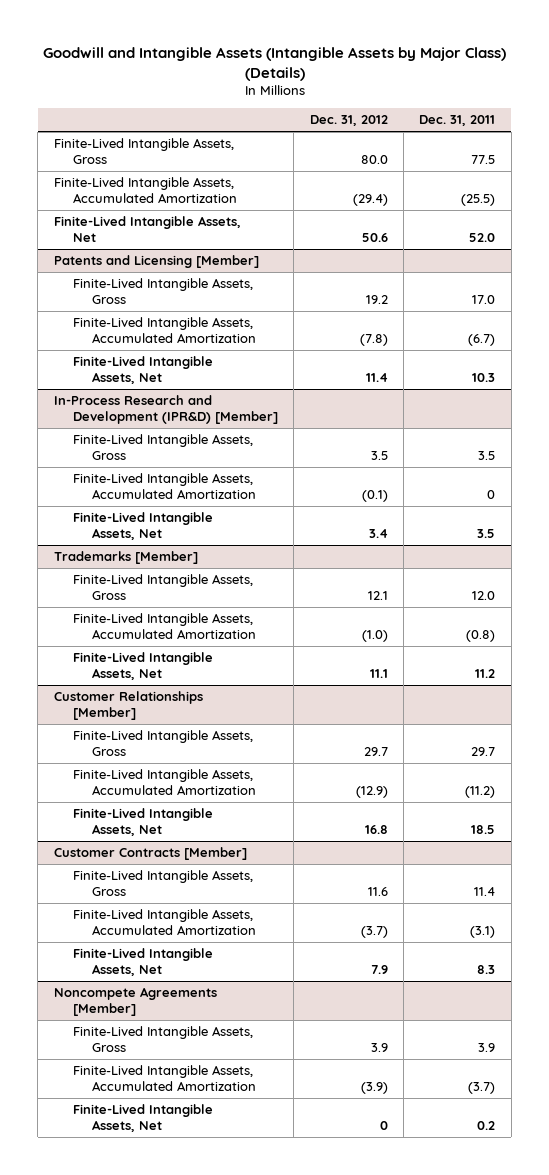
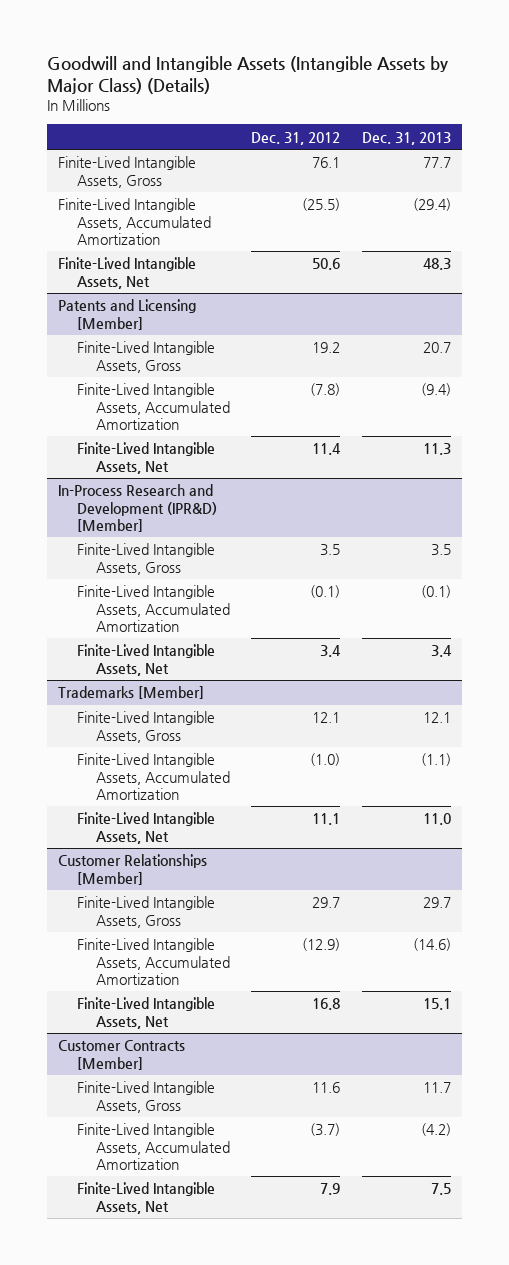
[419,115,496,127] Dec. 31, 2011 -> none
none -> [362,131,452,145] Dec. 31, 2013
[360,155,388,165] 80.0 -> [312,157,341,169] 76.1
[352,194,388,207] (29.4) -> [302,198,341,212] (25.5)
[53,987,217,1017] Noncompete Agreements [Member] -> none
[72,1026,253,1053] Finite-Lived Intangible Assets, Gross -> none
[72,1065,256,1092] Finite-Lived Intangible Assets, Accumulated Amortization -> none
[72,1104,213,1133] Finite-Lived Intangible Assets, Net -> none

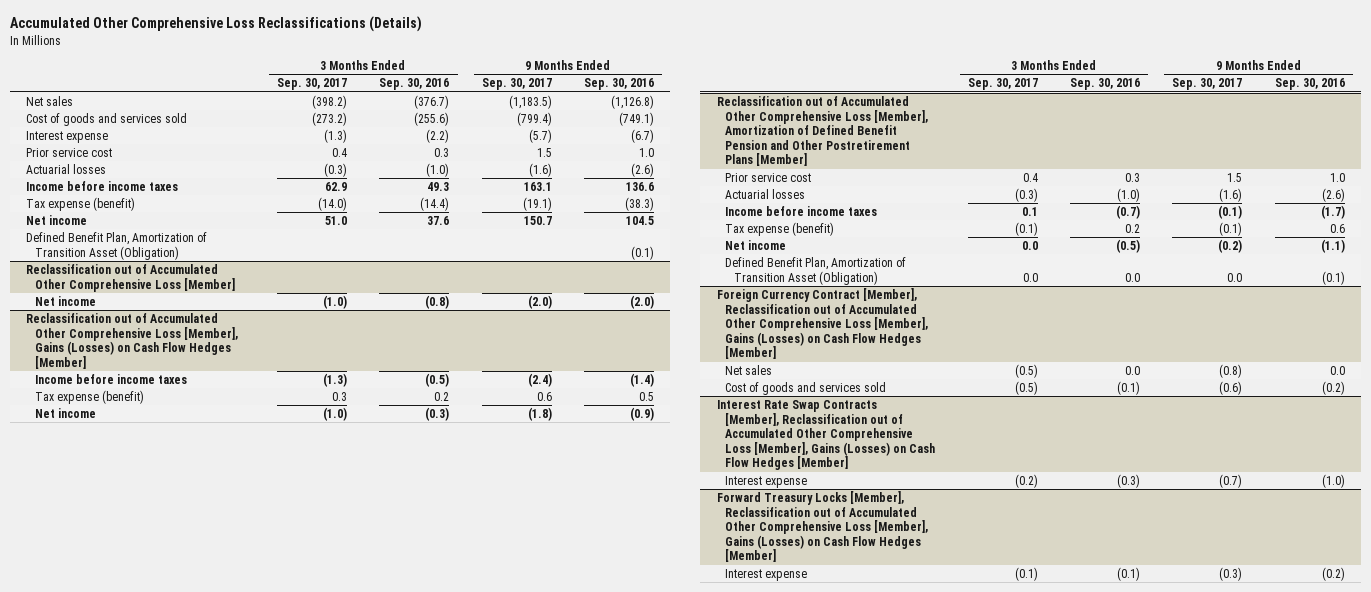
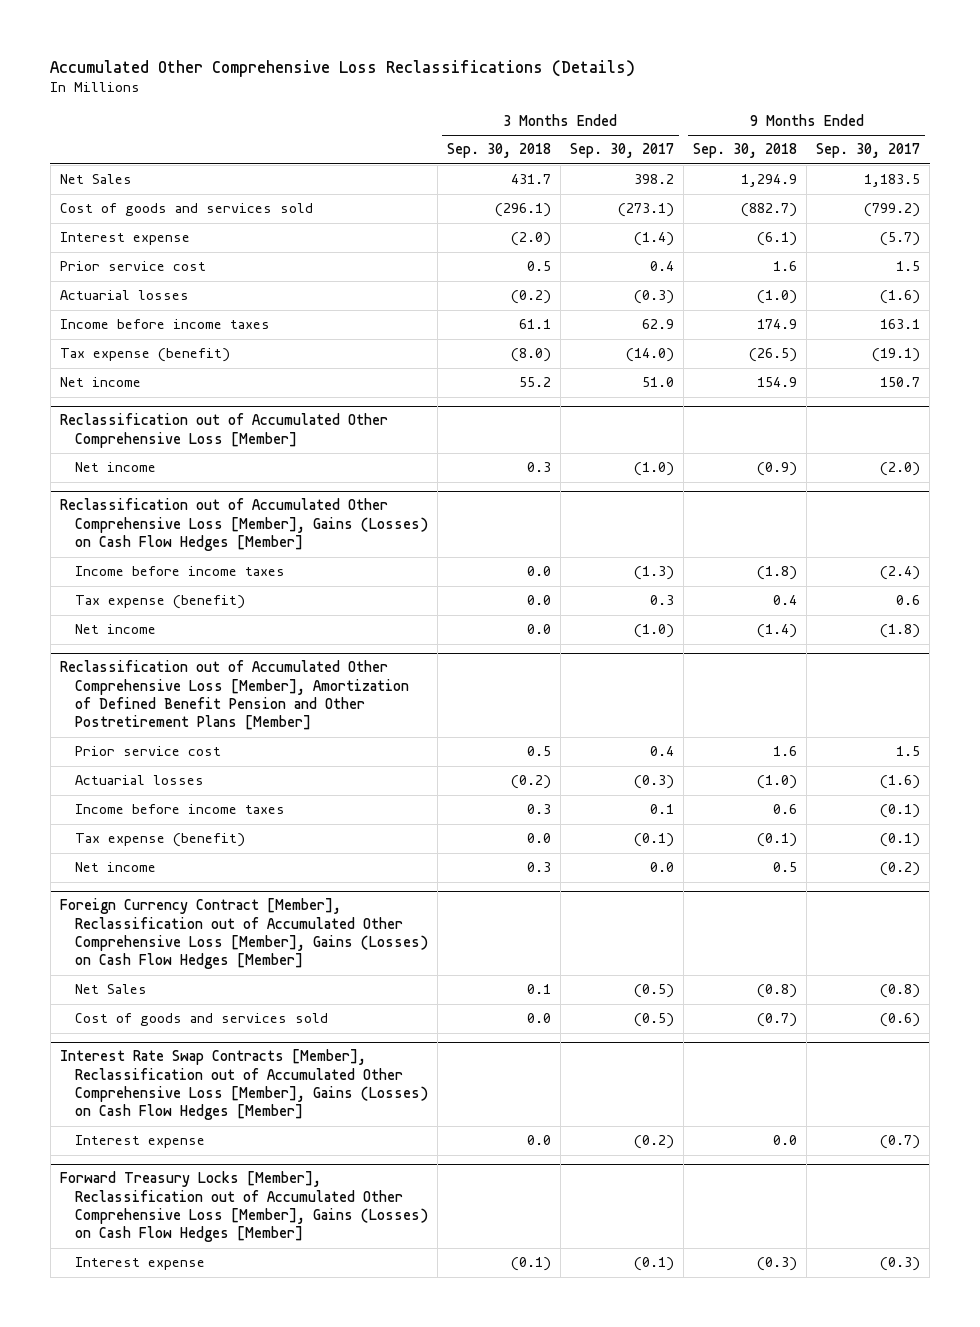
[379,78,450,91] Sep. 30, 2016 -> none
[584,78,655,91] Sep. 30, 2016 -> none
none -> [446,143,551,159] Sep. 30, 2018
none -> [692,143,797,159] Sep. 30, 2018
[25,95,73,106] Net sales -> [59,174,132,185] Net Sales
[312,94,348,109] (398.2) -> [633,174,674,185] 398.2
[508,94,552,109] (1,183.5) -> [864,174,921,188] 1,183.5
[312,111,348,126] (273.2) -> [617,203,674,218] (273.1)
[516,111,552,126] (799.4) -> [864,203,921,218] (799.2)
[324,128,348,143] (1.3) -> [633,232,674,247] (1.4)
[25,231,207,260] Defined Benefit Plan, Amortization of Transition Asset (Obligation) -> none
[725,256,907,285] Defined Benefit Plan, Amortization of Transition Asset (Obligation) -> none
[725,364,773,375] Net sales -> [74,984,147,995] Net Sales

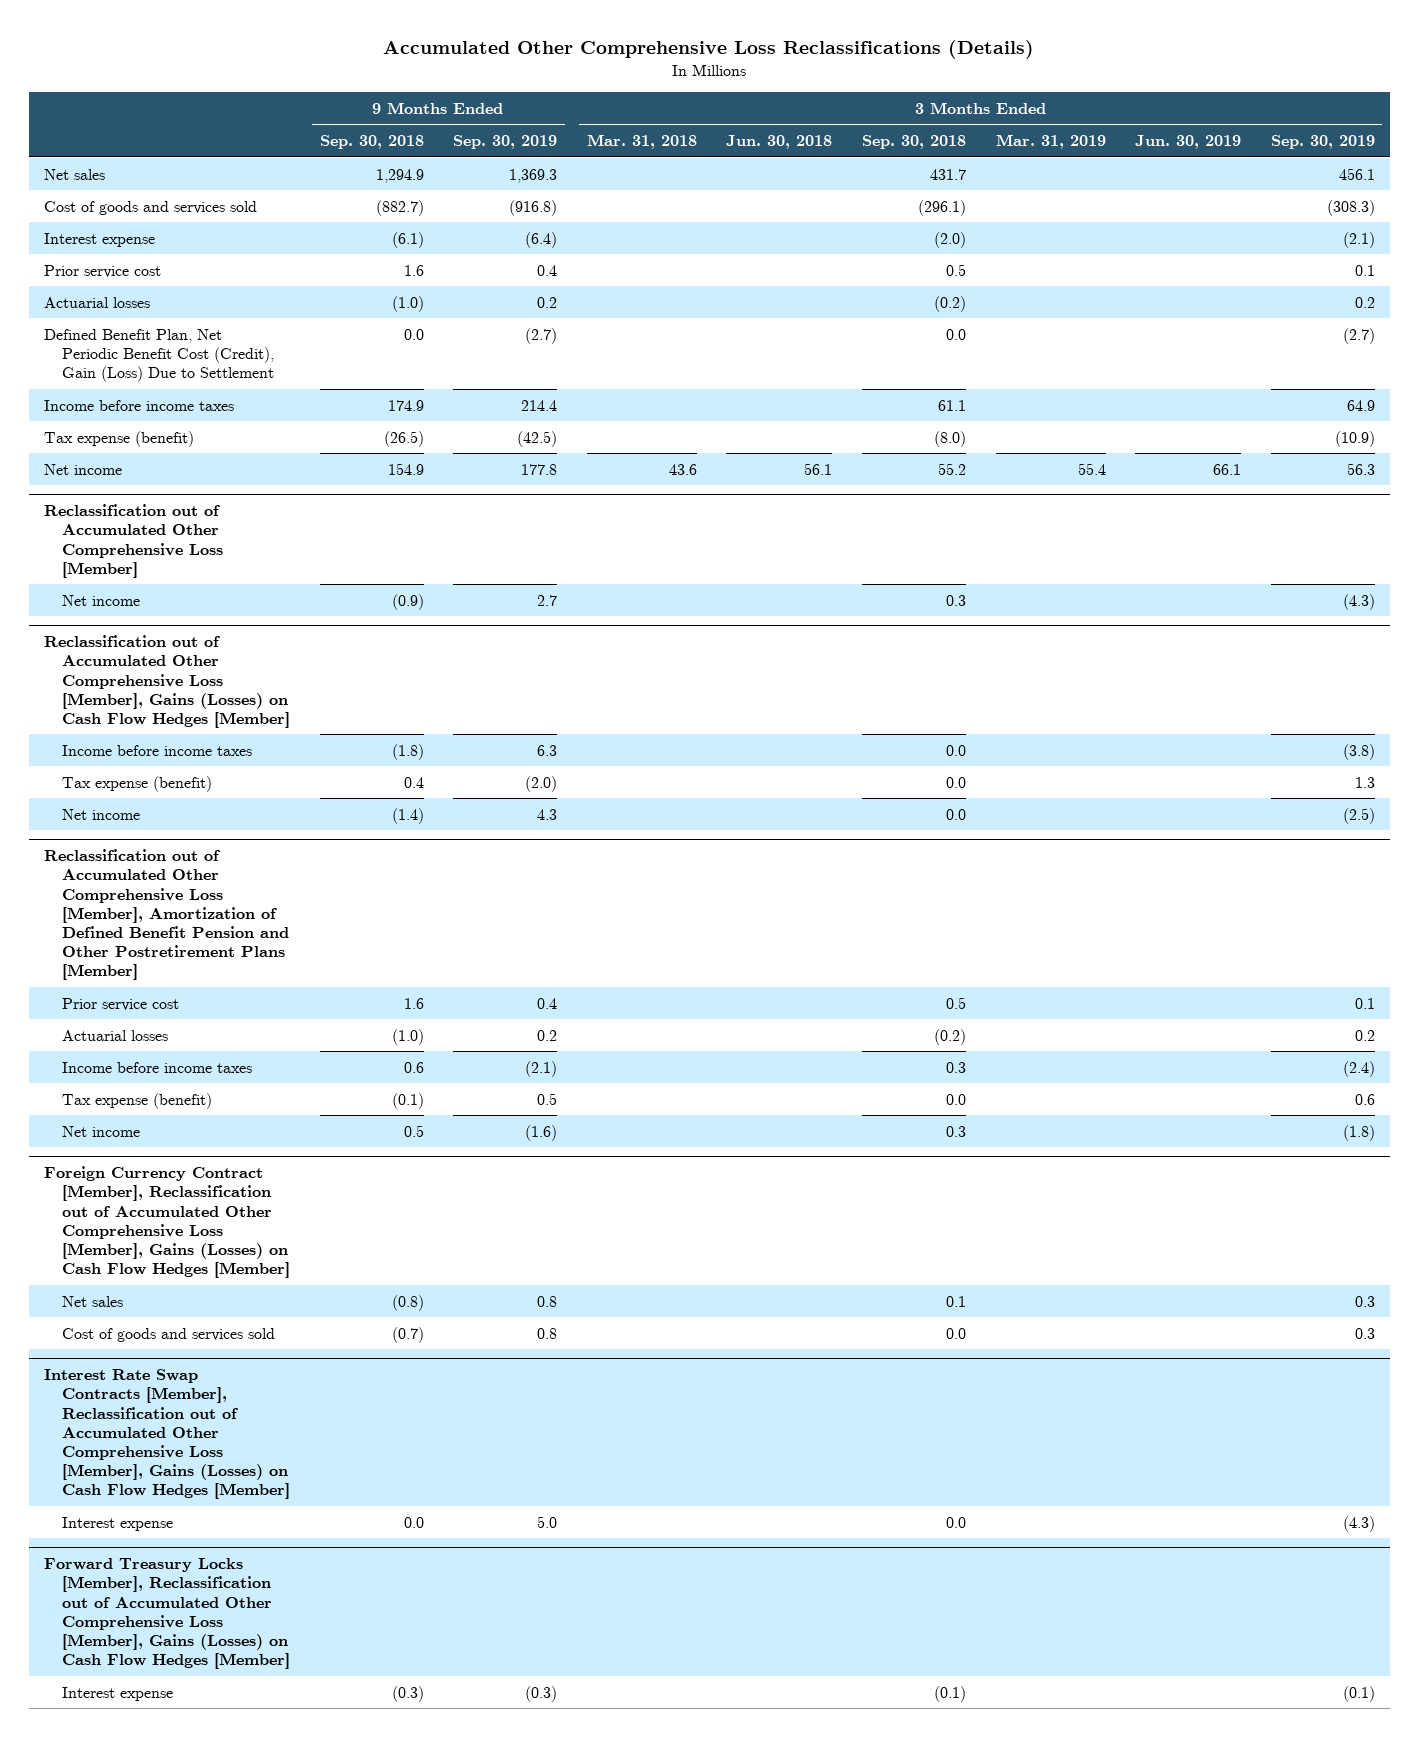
[569,143,674,159] Sep. 30, 2017 -> none
[816,143,921,159] Sep. 30, 2017 -> none
none -> [453,135,558,150] Sep. 30, 2019
none -> [586,134,697,150] Mar. 31, 2018
none -> [726,135,833,150] Jun. 30, 2018
none -> [995,134,1106,150] Mar. 31, 2019
none -> [1135,135,1242,150] Jun. 30, 2019
none -> [1270,135,1375,150] Sep. 30, 2019
[59,174,132,185] Net Sales -> [43,168,105,180] Net sales
none -> [43,328,275,383] Defined Benefit Plan, Net Periodic Benefit Cost (Credit), Gain (Loss) Due to Settlement
[74,984,147,995] Net Sales -> [62,1295,124,1307] Net sales

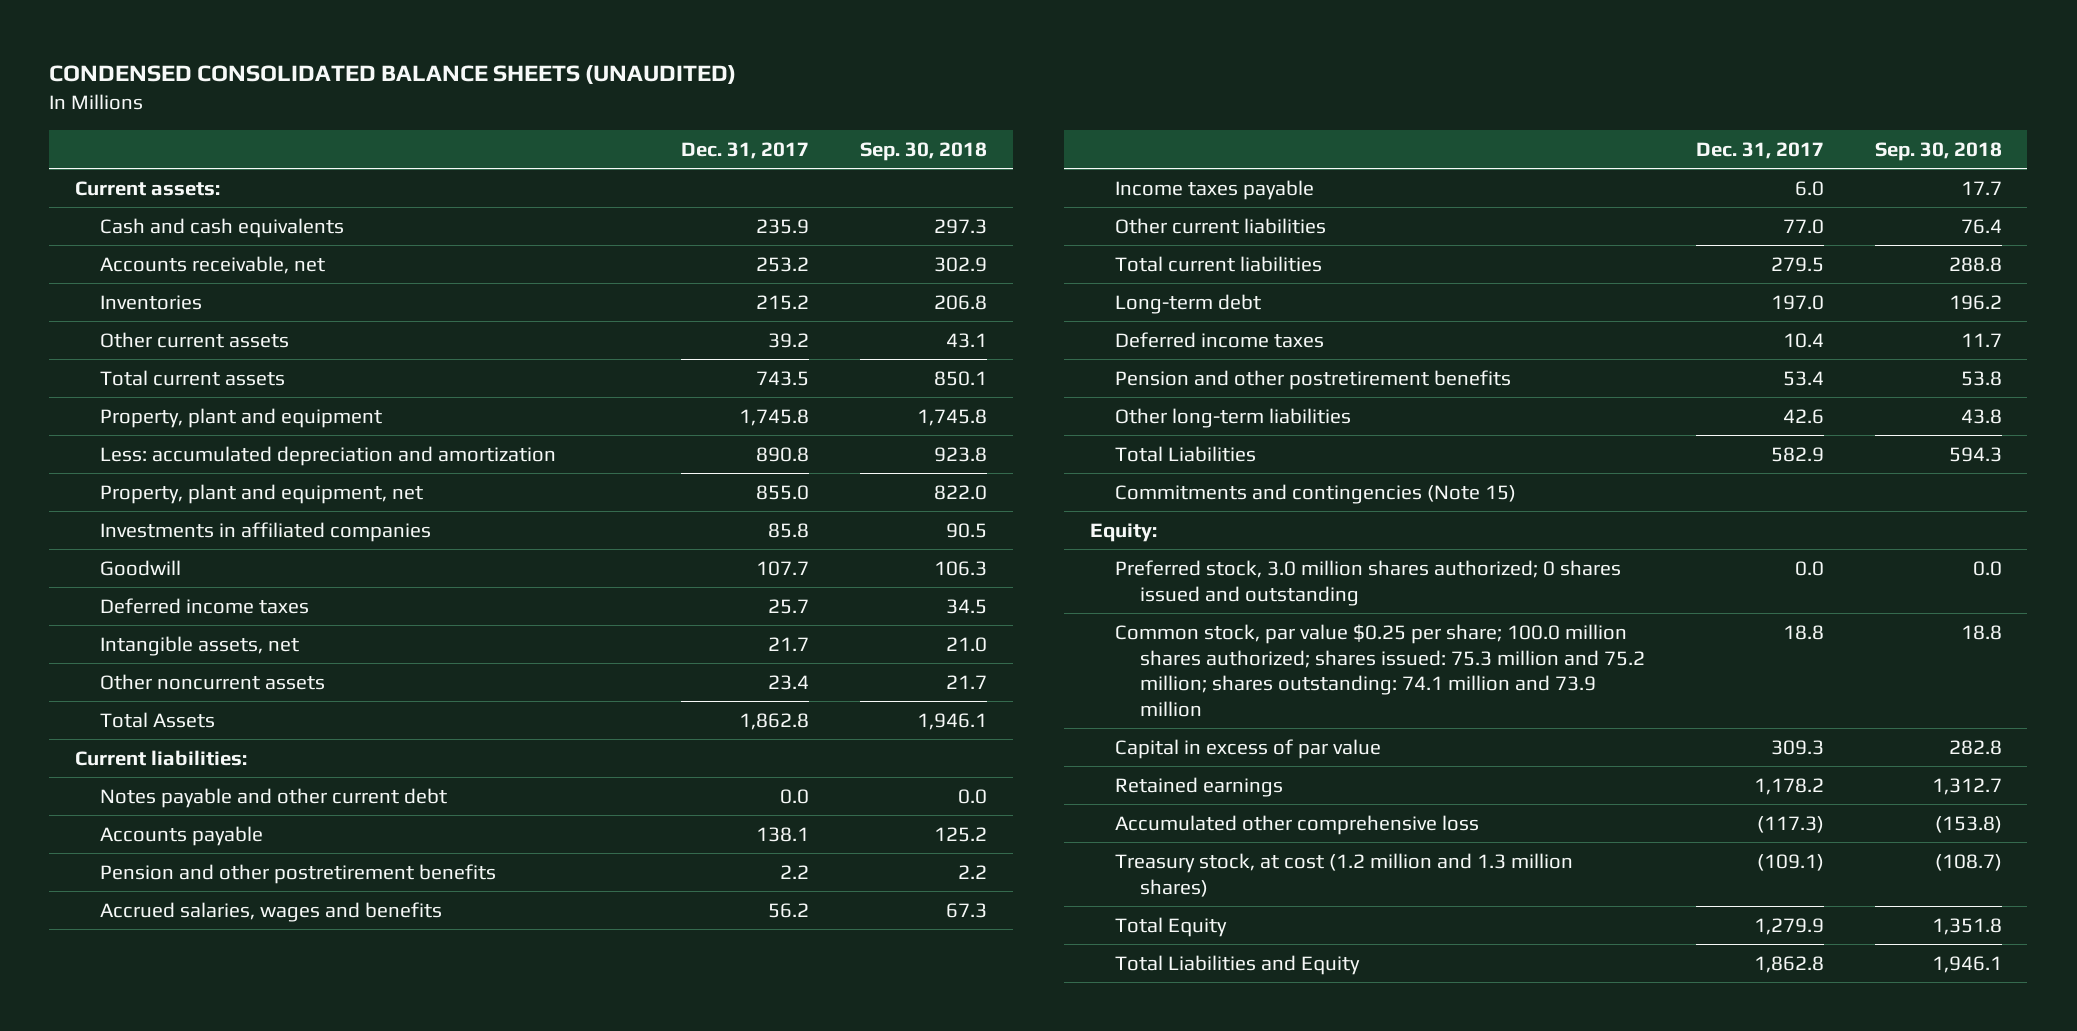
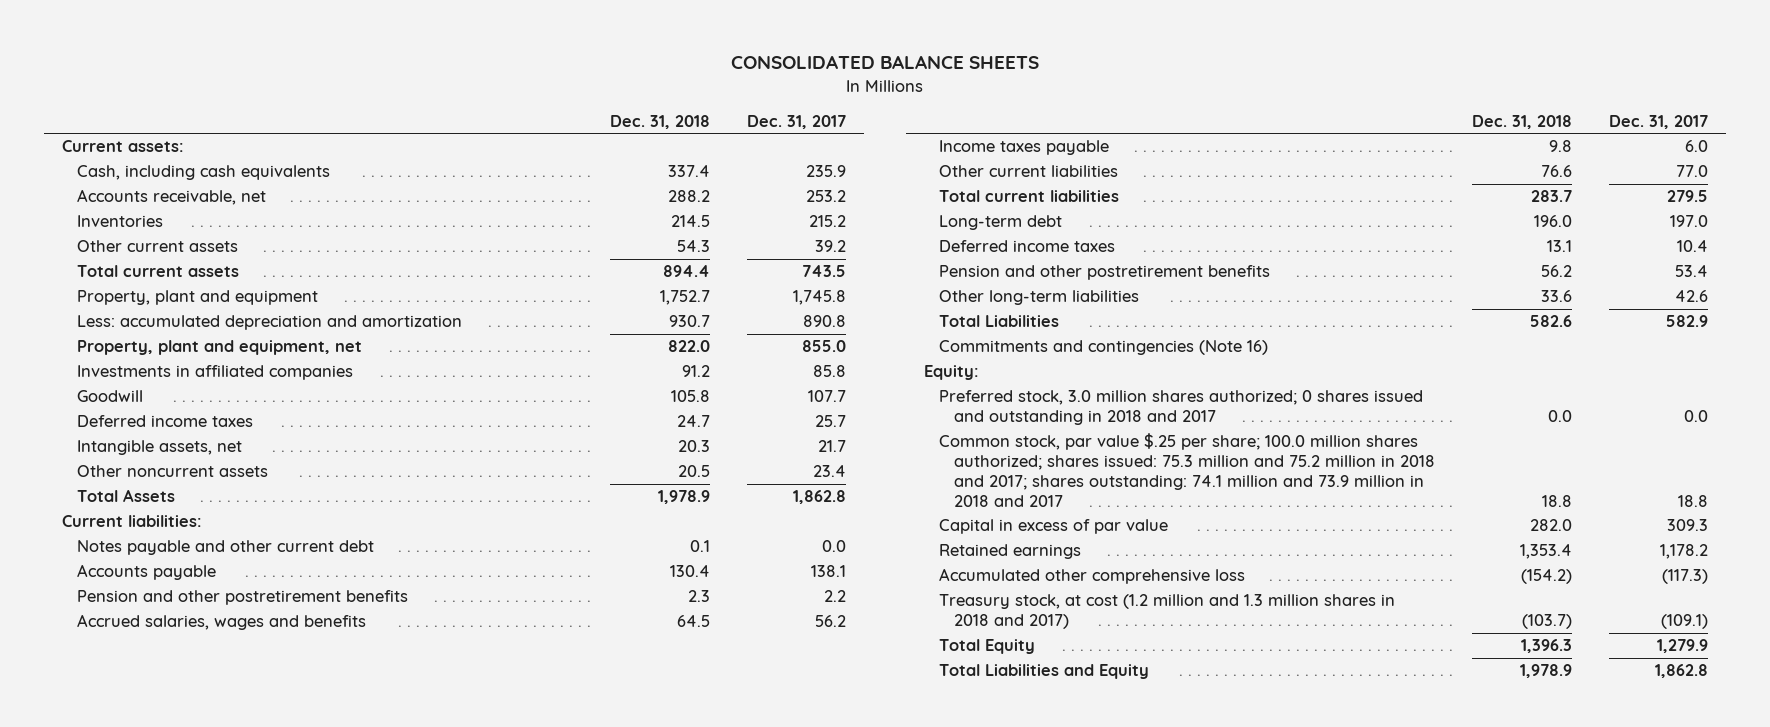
[49,65,737,85] CONDENSED CONSOLIDATED BALANCE SHEETS (UNAUDITED) -> [730,55,1039,70] CONSOLIDATED BALANCE SHEETS
[859,141,987,161] Sep. 30, 2018 -> none
none -> [609,114,710,129] Dec. 31, 2018
[99,217,344,238] Cash and cash equivalents -> [76,165,330,181] Cash, including cash equivalents
[1114,483,1516,504] Commitments and contingencies (Note 15) -> [938,340,1268,356] Commitments and contingencies (Note 16)
[1114,559,1621,606] Preferred stock, 3.0 million shares authorized; 0 shares issued and outstanding -> [938,390,1423,426] Preferred stock, 3.0 million shares authorized; 0 shares issued and outstanding in 2018 and 2017
[1114,623,1645,717] Common stock, par value $0.25 per share; 100.0 million shares authorized; shares issued: 75.3 million and 75.2 million; shares outstanding: 74.1 million and 73.9 million -> [938,433,1435,507] Common stock, par value $.25 per share; 100.0 million shares authorized; shares issued: 75.3 million and 75.2 million in 2018 and 2017; shares outstanding: 74.1 million and 73.9 million in 2018 and 2017
[1114,852,1573,897] Treasury stock, at cost (1.2 million and 1.3 million shares) -> [938,594,1395,630] Treasury stock, at cost (1.2 million and 1.3 million shares in 2018 and 2017)

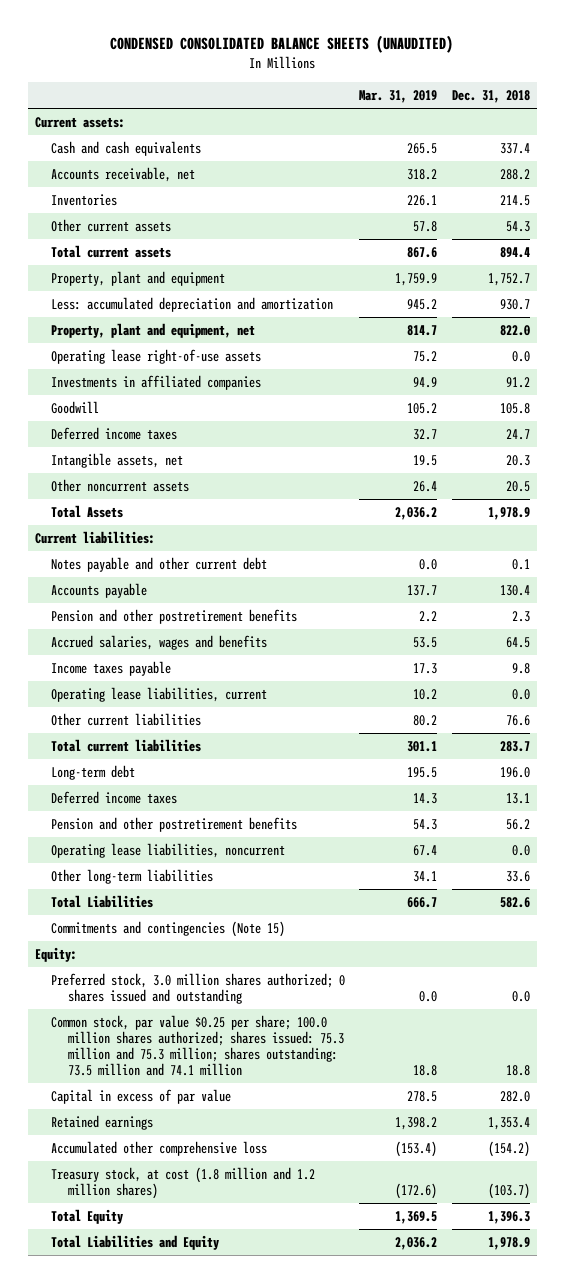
[730,55,1039,70] CONSOLIDATED BALANCE SHEETS -> [110,35,454,54] CONDENSED CONSOLIDATED BALANCE SHEETS (UNAUDITED)
[746,114,846,129] Dec. 31, 2017 -> none
none -> [359,90,438,104] Mar. 31, 2019
[76,165,330,181] Cash, including cash equivalents -> [51,140,202,156] Cash and cash equivalents
none -> [51,348,262,364] Operating lease right-of-use assets
none -> [51,686,268,702] Operating lease liabilities, current
none -> [51,842,286,858] Operating lease liabilities, noncurrent
[938,340,1268,356] Commitments and contingencies (Note 16) -> [51,920,286,937] Commitments and contingencies (Note 15)
[938,390,1423,426] Preferred stock, 3.0 million shares authorized; 0 shares issued and outstanding in 2018 and 2017 -> [51,972,346,1005] Preferred stock, 3.0 million shares authorized; 0 shares issued and outstanding
[938,433,1435,507] Common stock, par value $.25 per share; 100.0 million shares authorized; shares issued: 75.3 million and 75.2 million in 2018 and 2017; shares outstanding: 74.1 million and 73.9 million in 2018 and 2017 -> [51,1014,344,1077] Common stock, par value $0.25 per share; 100.0 million shares authorized; shares issued: 75.3 million and 75.3 million; shares outstanding: 73.5 million and 74.1 million
[938,594,1395,630] Treasury stock, at cost (1.2 million and 1.3 million shares in 2018 and 2017) -> [51,1166,316,1200] Treasury stock, at cost (1.8 million and 1.2 million shares)

